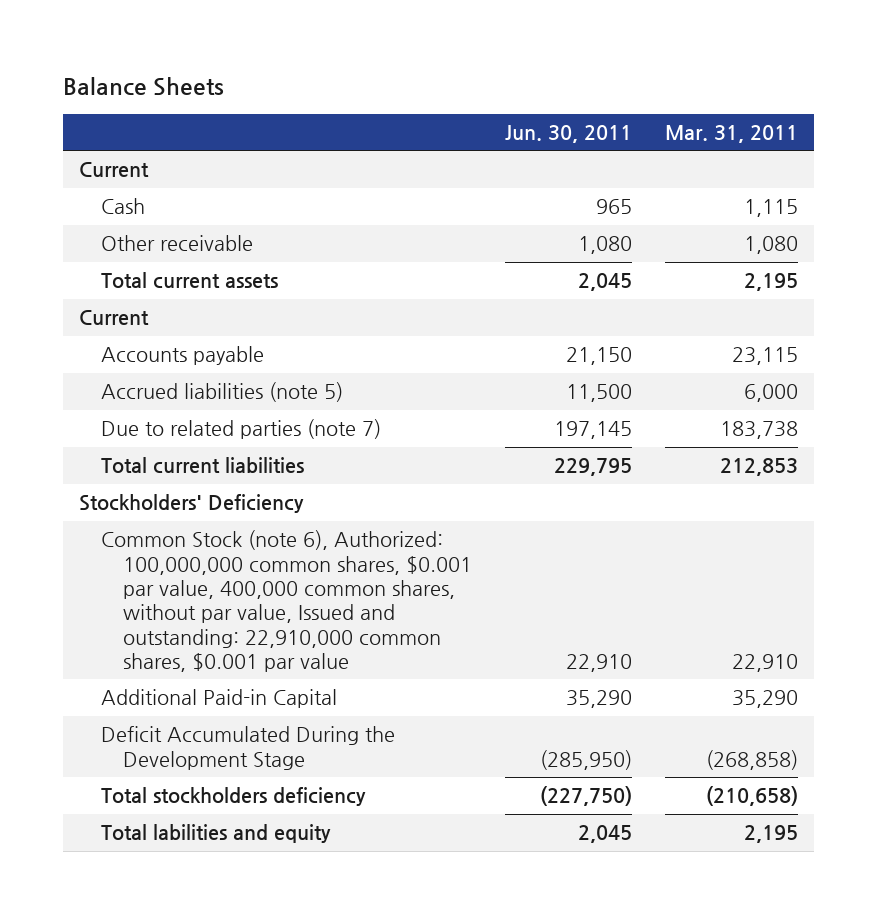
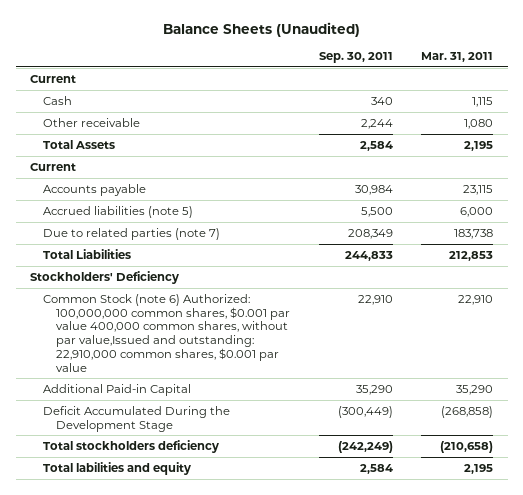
[62,76,224,96] Balance Sheets -> [162,21,360,37] Balance Sheets (Unaudited)
[505,124,633,143] Jun. 30, 2011 -> none
none -> [318,51,393,63] Sep. 30, 2011
[101,272,279,290] Total current assets -> [42,139,115,149] Total Assets
[101,457,305,475] Total current liabilities -> [42,248,131,259] Total Liabilities
[101,530,473,672] Common Stock (note 6), Authorized: 100,000,000 common shares, $0.001 par value, 400,000 common shares, without par value, Issued and outstanding: 22,910,000 common shares, $0.001 par value -> [42,293,290,372] Common Stock (note 6) Authorized: 100,000,000 common shares, $0.001 par value 400,000 common shares, without par value,Issued and outstanding: 22,910,000 common shares, $0.001 par value

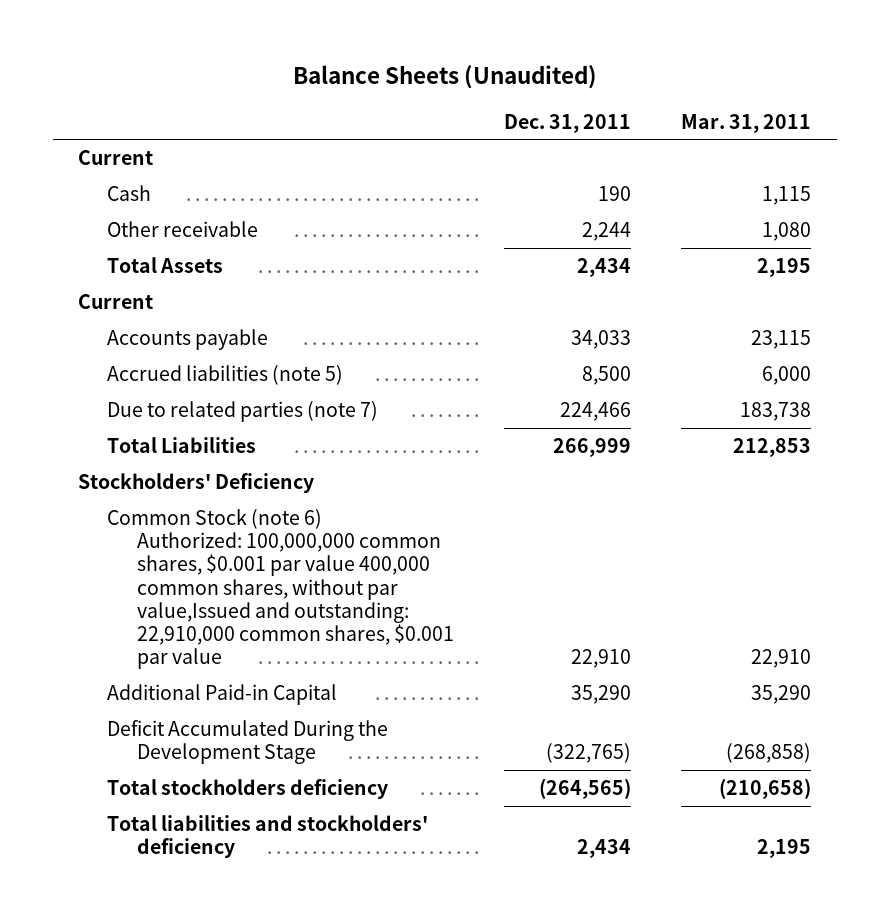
[318,51,393,63] Sep. 30, 2011 -> none
none -> [504,113,632,133] Dec. 31, 2011
[42,461,191,475] Total labilities and equity -> [107,815,429,859] Total liabilities and stockholders' deficiency

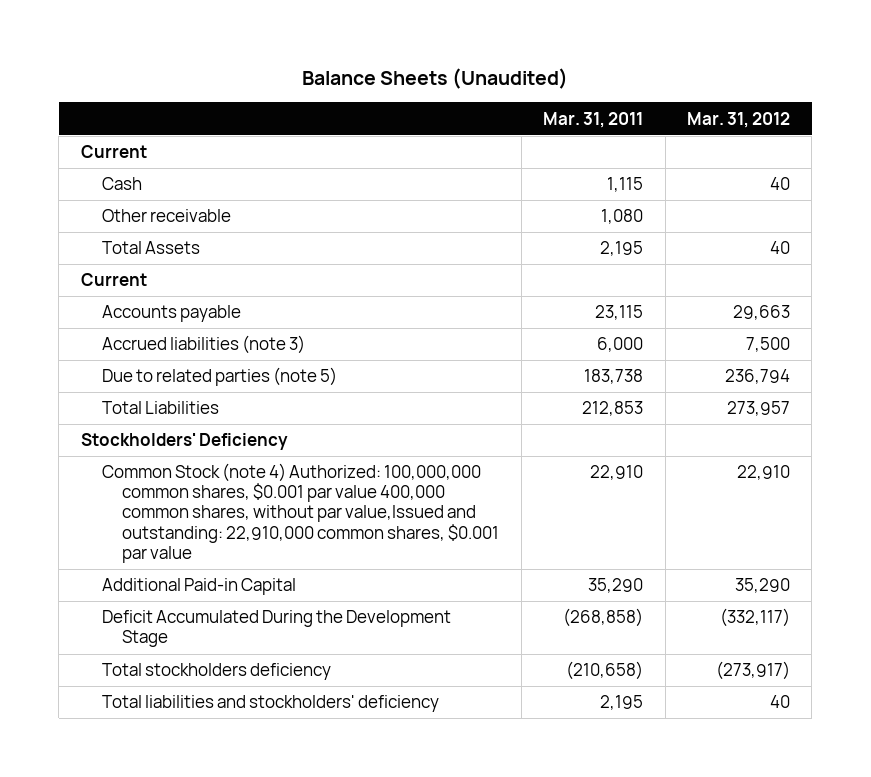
[504,113,632,133] Dec. 31, 2011 -> none
none -> [686,111,790,128] Mar. 31, 2012
[107,365,344,386] Accrued liabilities (note 5) -> [101,335,305,355] Accrued liabilities (note 3)
[107,401,379,423] Due to related parties (note 7) -> [101,367,337,387] Due to related parties (note 5)
[107,509,454,669] Common Stock (note 6) Authorized: 100,000,000 common shares, $0.001 par value 400,000 common shares, without par value,Issued and outstanding: 22,910,000 common shares, $0.001 par value -> [101,463,500,563] Common Stock (note 4) Authorized: 100,000,000 common shares, $0.001 par value 400,000 common shares, without par value,Issued and outstanding: 22,910,000 common shares, $0.001 par value

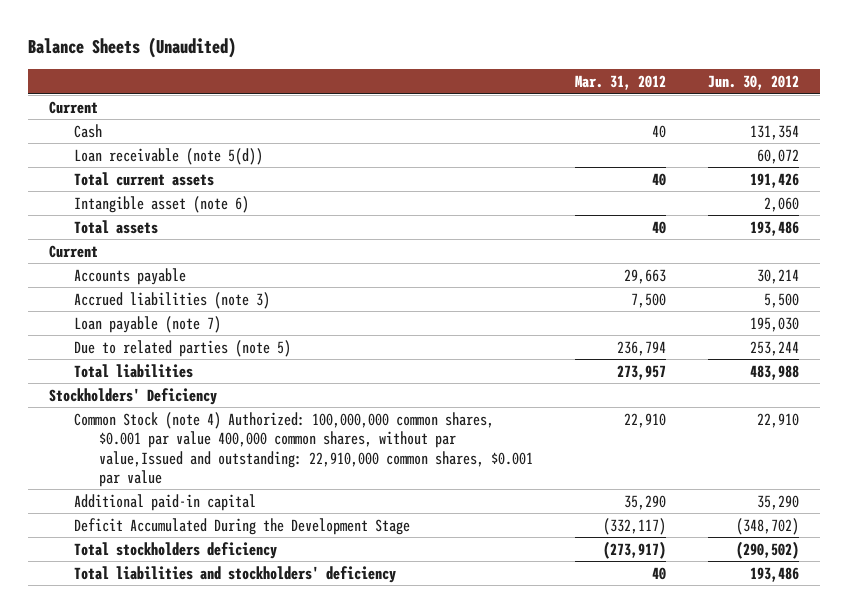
[543,111,644,128] Mar. 31, 2011 -> none
none -> [707,75,799,91] Jun. 30, 2012
[101,209,231,223] Other receivable -> [74,147,264,165] Loan receivable (note 5(d))
none -> [74,171,215,186] Total current assets
none -> [74,195,250,213] Intangible asset (note 6)
[101,241,200,255] Total Assets -> [74,219,159,234] Total assets
none -> [74,315,222,333] Loan payable (note 7)
[101,401,219,415] Total Liabilities -> [74,363,194,378] Total liabilities
[101,578,296,596] Additional Paid-in Capital -> [74,493,257,511] Additional paid-in capital

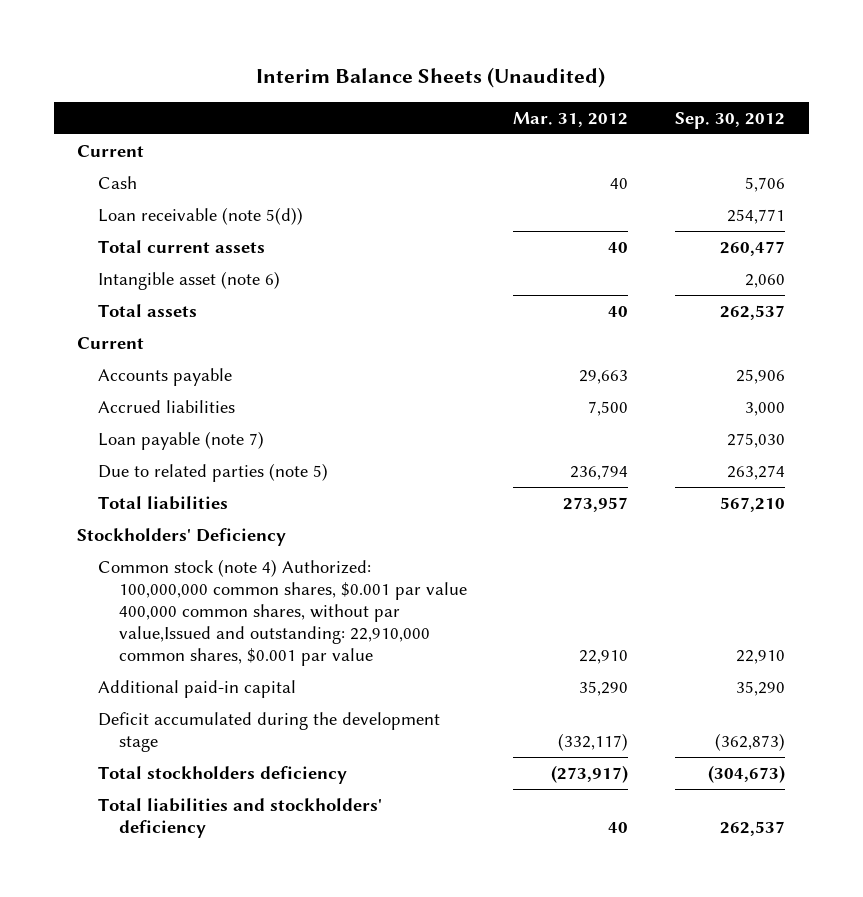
[28,37,237,59] Balance Sheets (Unaudited) -> [256,66,606,88] Interim Balance Sheets (Unaudited)
[707,75,799,91] Jun. 30, 2012 -> none
none -> [675,111,786,129] Sep. 30, 2012
[74,291,271,309] Accrued liabilities (note 3) -> [97,400,235,414] Accrued liabilities
[74,411,534,487] Common Stock (note 4) Authorized: 100,000,000 common shares, $0.001 par value 400,000 common shares, without par value,Issued and outstanding: 22,910,000 common shares, $0.001 par value -> [97,559,467,666] Common stock (note 4) Authorized: 100,000,000 common shares, $0.001 par value 400,000 common shares, without par value,Issued and outstanding: 22,910,000 common shares, $0.001 par value
[74,517,411,535] Deficit Accumulated During the Development Stage -> [97,712,440,753] Deficit accumulated during the development stage

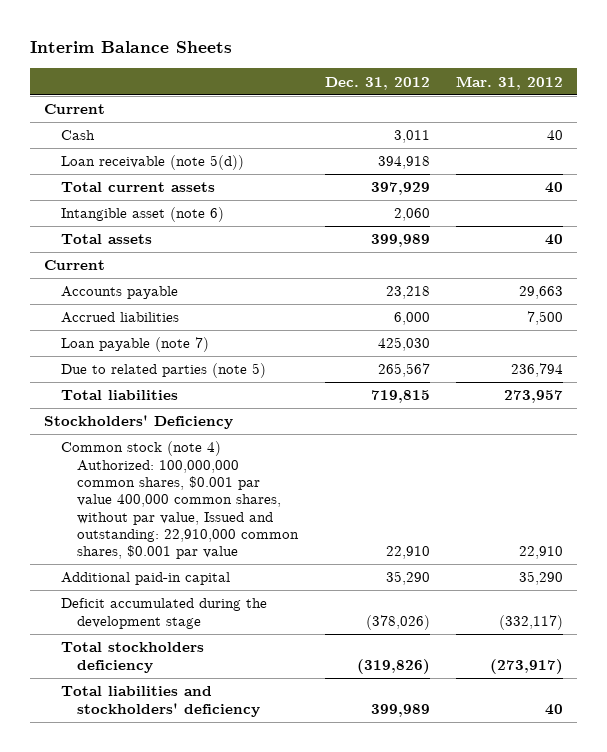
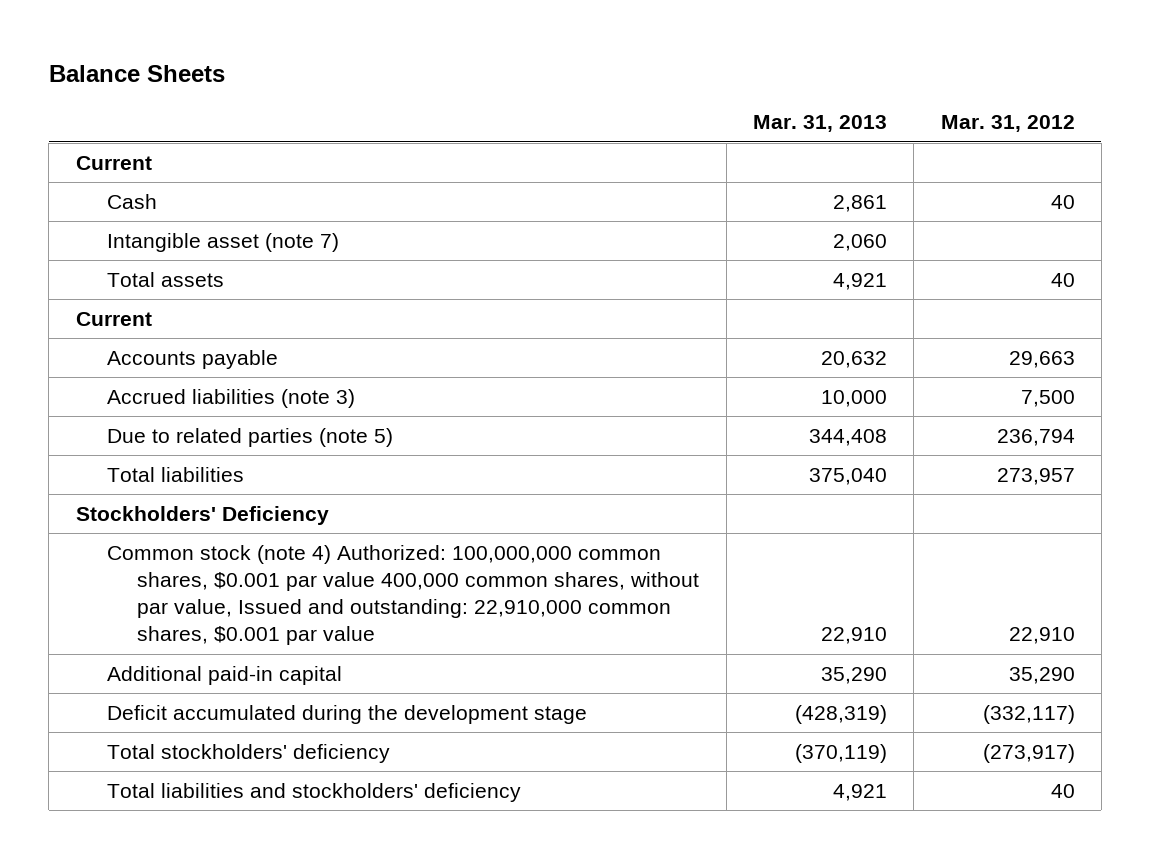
[30,41,233,54] Interim Balance Sheets -> [48,64,225,82] Balance Sheets
[324,76,430,90] Dec. 31, 2012 -> none
none -> [752,115,887,133] Mar. 31, 2013
[60,155,244,171] Loan receivable (note 5(d)) -> none
[60,182,215,193] Total current assets -> none
[60,207,224,223] Intangible asset (note 6) -> [106,232,339,252] Intangible asset (note 7)
[60,337,209,353] Loan payable (note 7) -> none
[60,312,179,324] Accrued liabilities -> [106,388,355,408] Accrued liabilities (note 3)
[60,642,204,673] Total stockholders deficiency -> [106,743,390,763] Total stockholders' deficiency

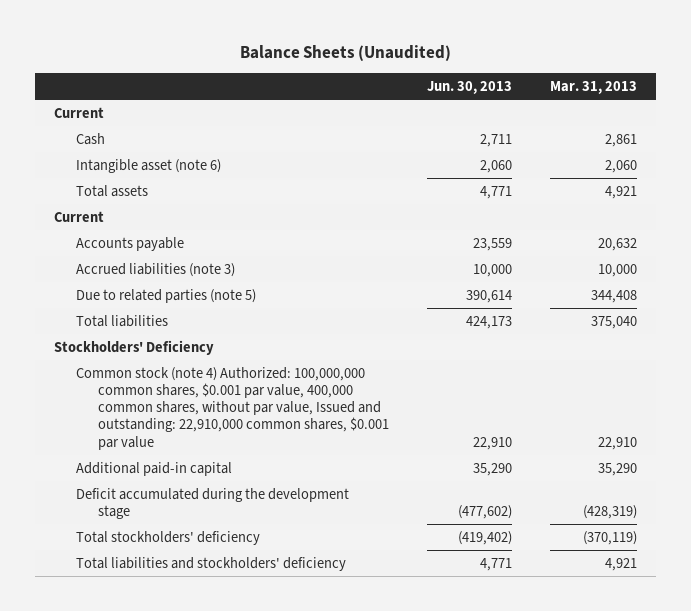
[48,64,225,82] Balance Sheets -> [239,45,451,62] Balance Sheets (Unaudited)
[940,115,1075,133] Mar. 31, 2012 -> none
none -> [426,80,512,94] Jun. 30, 2013
[106,232,339,252] Intangible asset (note 7) -> [75,158,221,173] Intangible asset (note 6)
[106,544,700,646] Common stock (note 4) Authorized: 100,000,000 common shares, $0.001 par value 400,000 common shares, without par value, Issued and outstanding: 22,910,000 common shares, $0.001 par value -> [75,366,389,450] Common stock (note 4) Authorized: 100,000,000 common shares, $0.001 par value, 400,000 common shares, without par value, Issued and outstanding: 22,910,000 common shares, $0.001 par value

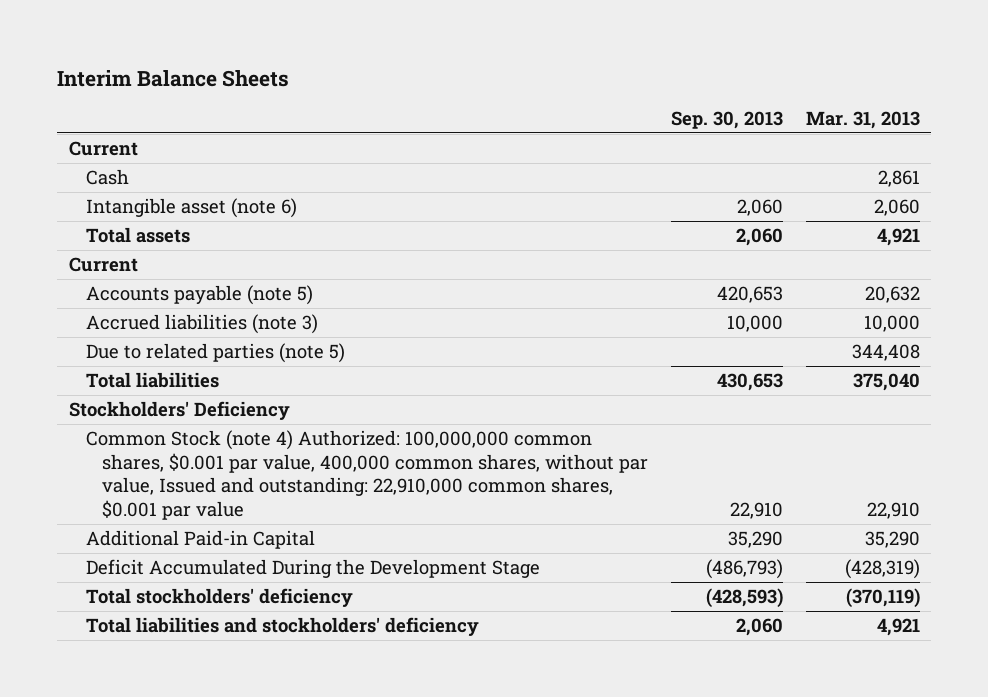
[239,45,451,62] Balance Sheets (Unaudited) -> [57,69,290,87] Interim Balance Sheets
[426,80,512,94] Jun. 30, 2013 -> none
none -> [670,111,783,130] Sep. 30, 2013
[75,236,184,251] Accounts payable -> [85,284,313,305] Accounts payable (note 5)
[75,366,389,450] Common stock (note 4) Authorized: 100,000,000 common shares, $0.001 par value, 400,000 common shares, without par value, Issued and outstanding: 22,910,000 common shares, $0.001 par value -> [85,429,649,520] Common Stock (note 4) Authorized: 100,000,000 common shares, $0.001 par value, 400,000 common shares, without par value, Issued and outstanding: 22,910,000 common shares, $0.001 par value
[75,461,232,476] Additional paid-in capital -> [85,529,315,549] Additional Paid-in Capital
[75,487,349,520] Deficit accumulated during the development stage -> [85,558,540,578] Deficit Accumulated During the Development Stage

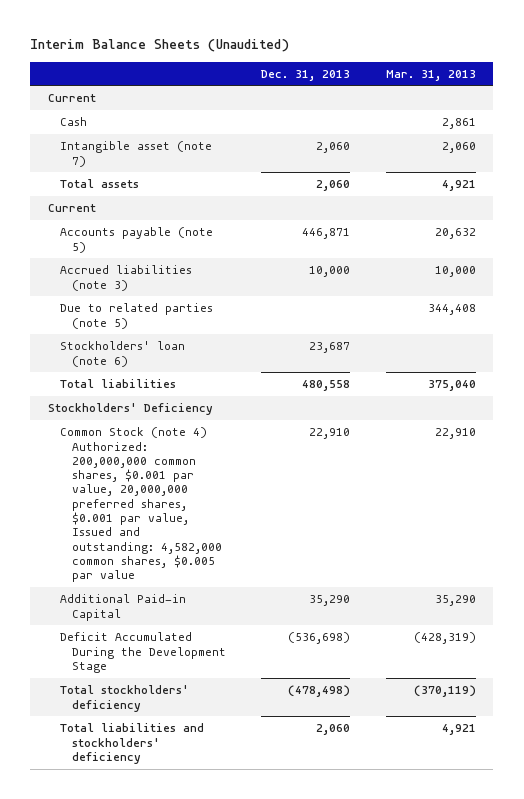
[57,69,290,87] Interim Balance Sheets -> [30,39,290,53] Interim Balance Sheets (Unaudited)
[670,111,783,130] Sep. 30, 2013 -> none
none -> [261,69,351,81] Dec. 31, 2013
[85,197,297,218] Intangible asset (note 6) -> [59,141,212,167] Intangible asset (note 7)
none -> [59,341,185,367] Stockholders' loan (note 6)
[85,429,649,520] Common Stock (note 4) Authorized: 100,000,000 common shares, $0.001 par value, 400,000 common shares, without par value, Issued and outstanding: 22,910,000 common shares, $0.001 par value -> [59,427,222,583] Common Stock (note 4) Authorized: 200,000,000 common shares, $0.001 par value, 20,000,000 preferred shares, $0.001 par value, Issued and outstanding: 4,582,000 common shares, $0.005 par value

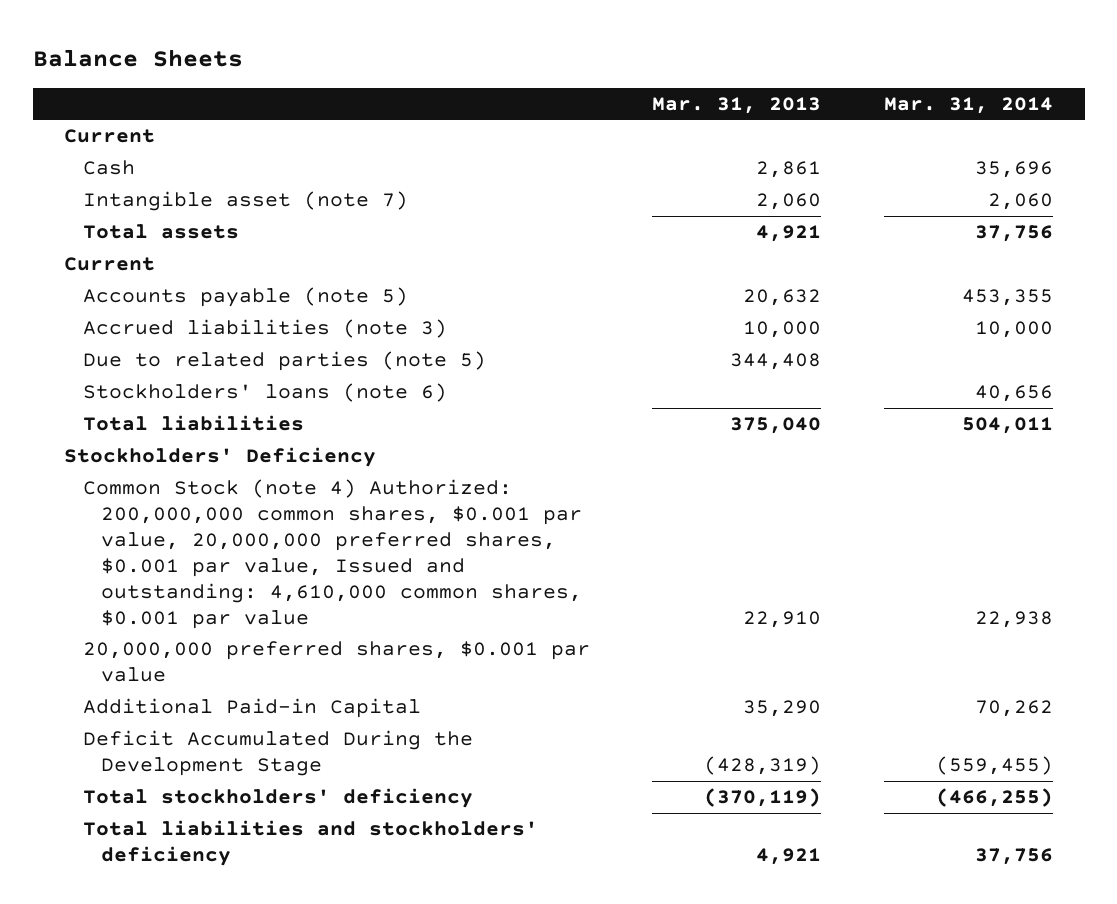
[30,39,290,53] Interim Balance Sheets (Unaudited) -> [32,49,243,68] Balance Sheets
[261,69,351,81] Dec. 31, 2013 -> none
none -> [884,96,1054,114] Mar. 31, 2014
[59,341,185,367] Stockholders' loan (note 6) -> [82,383,447,403] Stockholders' loans (note 6)
[59,427,222,583] Common Stock (note 4) Authorized: 200,000,000 common shares, $0.001 par value, 20,000,000 preferred shares, $0.001 par value, Issued and outstanding: 4,582,000 common shares, $0.005 par value -> [82,479,583,629] Common Stock (note 4) Authorized: 200,000,000 common shares, $0.001 par value, 20,000,000 preferred shares, $0.001 par value, Issued and outstanding: 4,610,000 common shares, $0.001 par value
none -> [82,641,590,683] 20,000,000 preferred shares, $0.001 par value

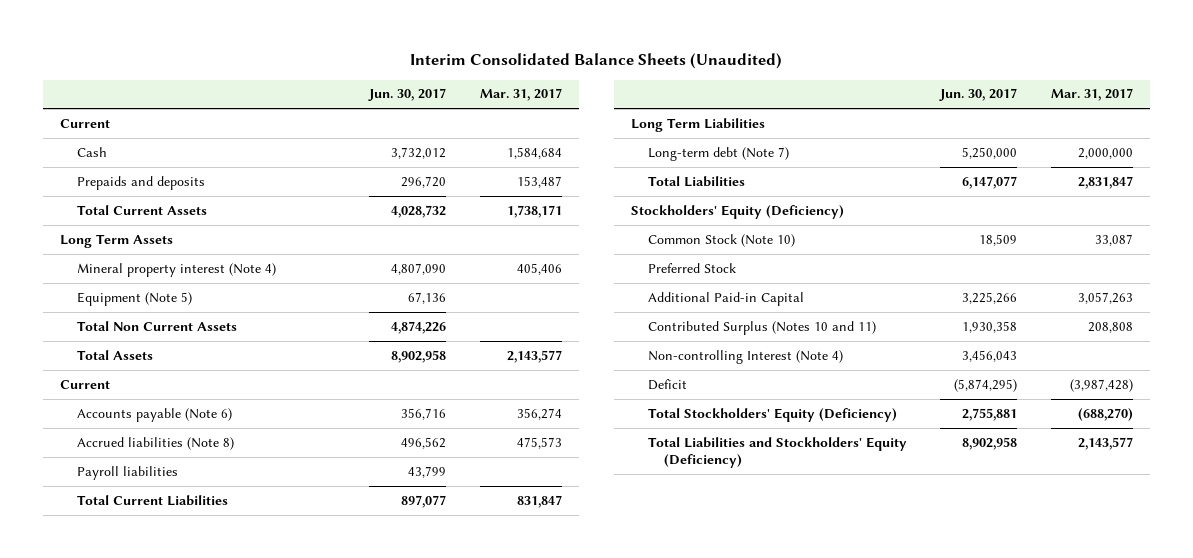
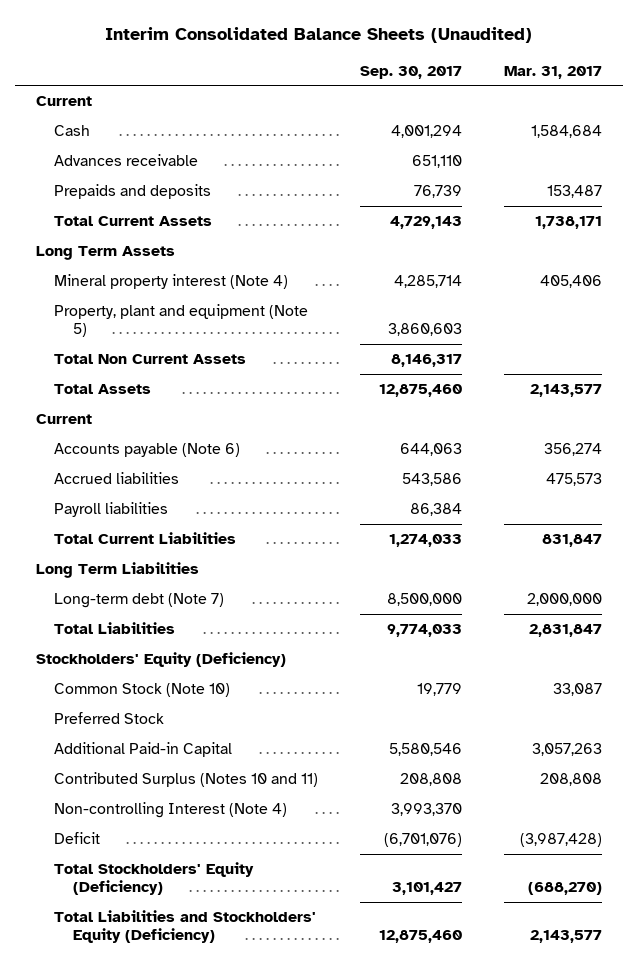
[368,88,447,102] Jun. 30, 2017 -> none
none -> [359,65,462,79] Sep. 30, 2017
none -> [54,154,199,167] Advances receivable
[76,291,192,306] Equipment (Note 5) -> [54,304,309,338] Property, plant and equipment (Note 5)
[76,436,234,450] Accrued liabilities (Note 8) -> [54,472,180,485] Accrued liabilities

